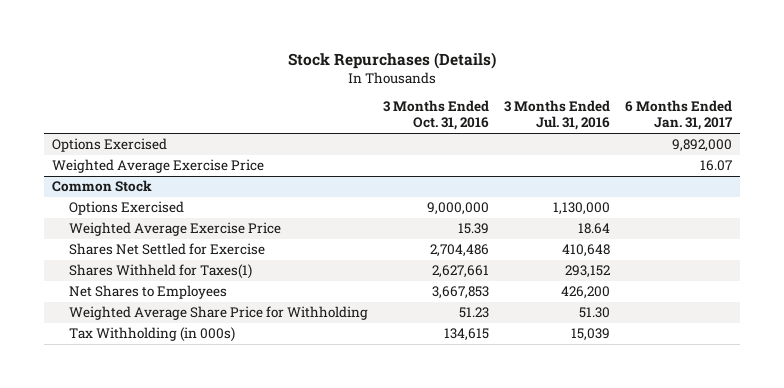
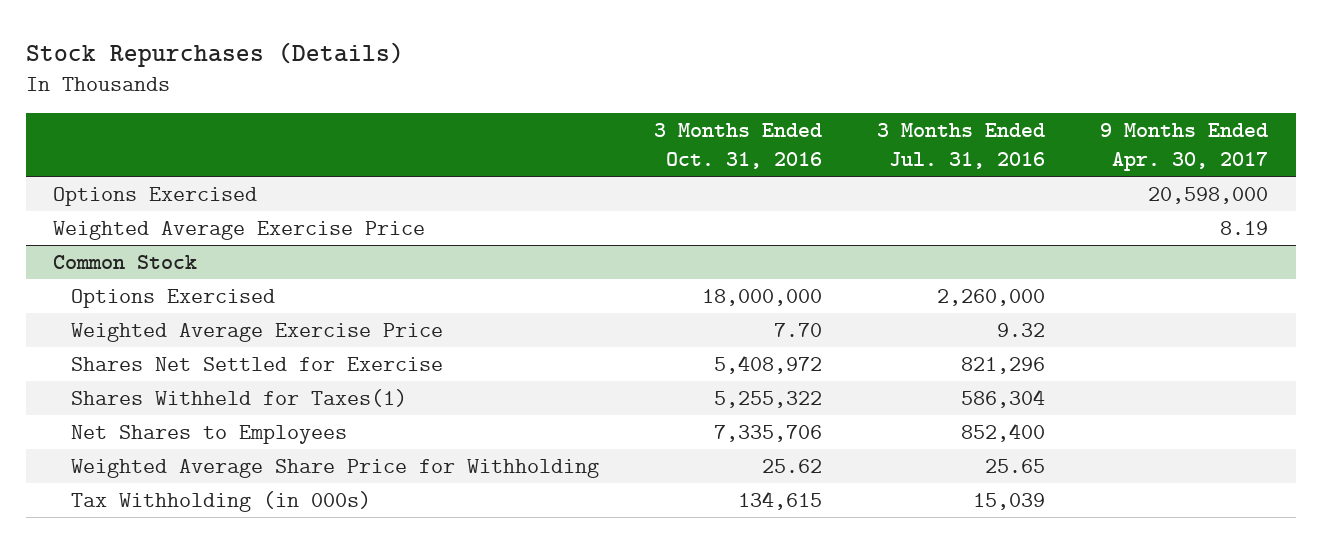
[625,100,734,131] 6 Months Ended Jan. 31, 2017 -> none
none -> [1100,123,1269,171] 9 Months Ended Apr. 30, 2017
[426,202,489,216] 9,000,000 -> [702,288,823,306] 18,000,000
[552,202,610,216] 1,130,000 -> [937,288,1046,306] 2,260,000
[457,223,489,235] 15.39 -> [774,322,823,337] 7.70
[577,223,610,235] 18.64 -> [997,322,1046,337] 9.32
[429,244,489,258] 2,704,486 -> [714,354,823,374] 5,408,972
[561,244,610,258] 410,648 -> [961,356,1046,374] 821,296
[431,265,489,279] 2,627,661 -> [714,390,823,408] 5,255,322
[564,265,610,279] 293,152 -> [961,388,1046,408] 586,304
[431,286,489,300] 3,667,853 -> [714,424,823,442] 7,335,706
[560,286,610,300] 426,200 -> [961,422,1046,442] 852,400
[458,307,489,319] 51.23 -> [762,458,823,473] 25.62
[578,307,610,319] 51.30 -> [985,458,1046,473] 25.65

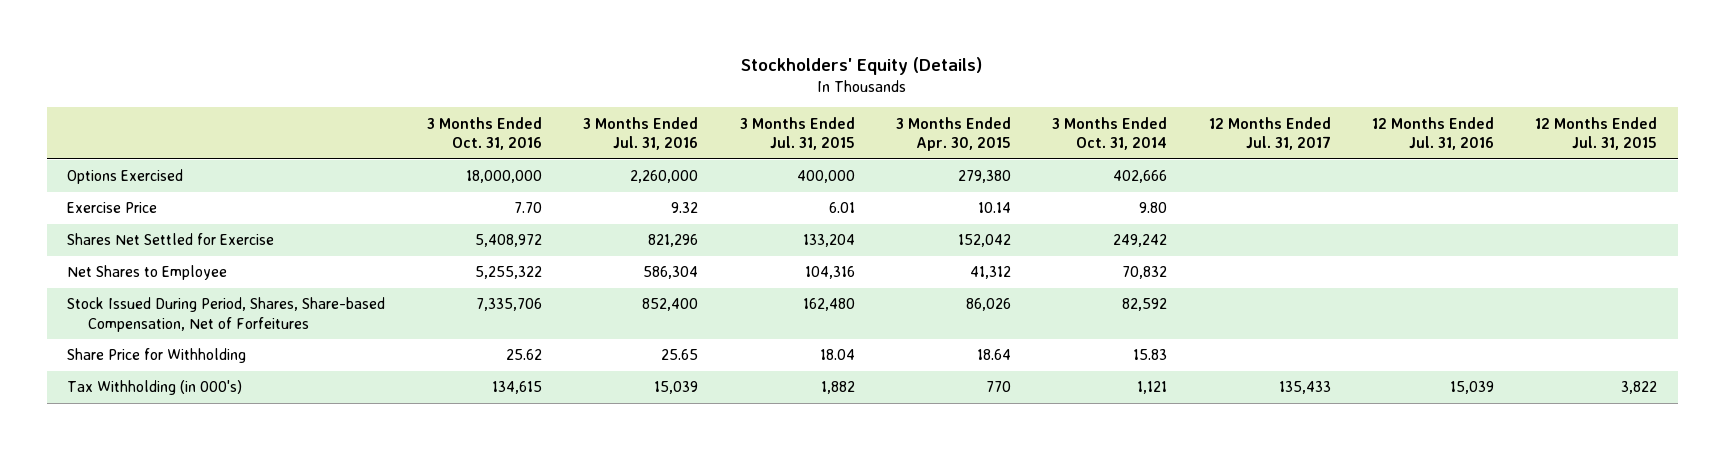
[25,41,404,67] Stock Repurchases (Details) -> [741,56,983,75] Stockholders' Equity (Details)
[1100,123,1269,171] 9 Months Ended Apr. 30, 2017 -> none
none -> [739,116,855,151] 3 Months Ended Jul. 31, 2015
none -> [895,116,1011,152] 3 Months Ended Apr. 30, 2015
none -> [1052,116,1168,151] 3 Months Ended Oct. 31, 2014
none -> [1208,116,1331,151] 12 Months Ended Jul. 31, 2017
none -> [1372,116,1495,151] 12 Months Ended Jul. 31, 2016
none -> [1535,116,1658,151] 12 Months Ended Jul. 31, 2015
[53,186,258,206] Options Exercised -> none
[53,220,426,240] Weighted Average Exercise Price -> none
[53,254,198,269] Common Stock -> none
[71,322,444,342] Weighted Average Exercise Price -> [67,202,158,214] Exercise Price
[71,388,408,407] Shares Withheld for Taxes(1) -> none
[71,424,348,444] Net Shares to Employees -> [67,265,228,281] Net Shares to Employee
[714,424,823,442] 7,335,706 -> [474,266,542,280] 5,255,322
[961,422,1046,442] 852,400 -> [643,266,699,280] 586,304
none -> [67,297,386,332] Stock Issued During Period, Shares, Share-based Compensation, Net of Forfeitures
[71,458,600,478] Weighted Average Share Price for Withholding -> [67,348,247,364] Share Price for Withholding
[71,490,372,512] Tax Withholding (in 000s) -> [67,380,243,396] Tax Withholding (in 000's)

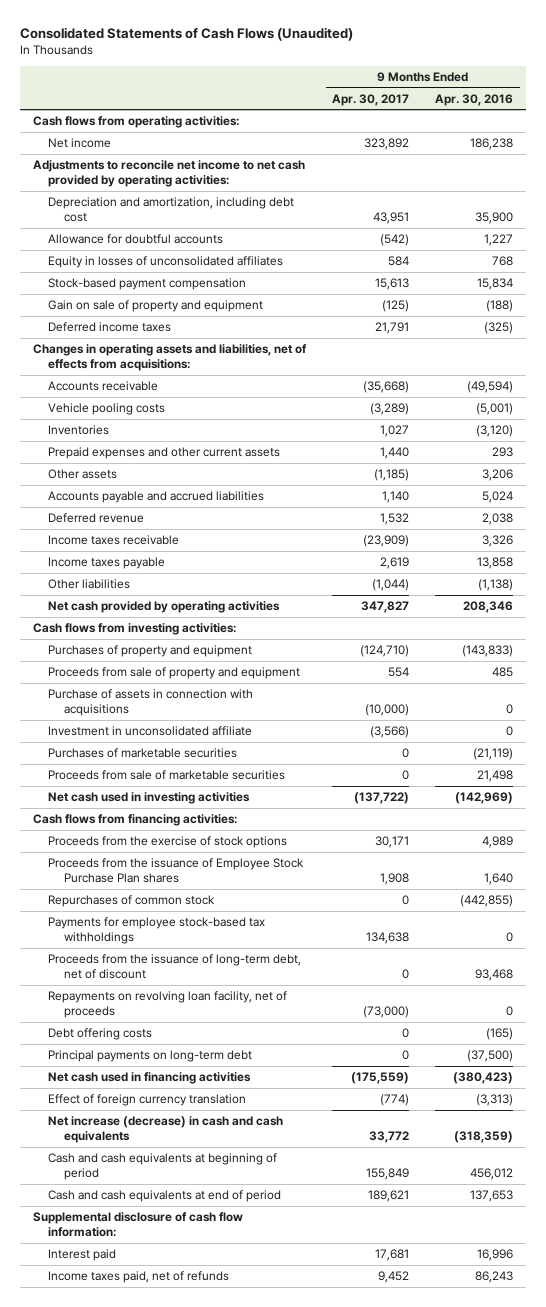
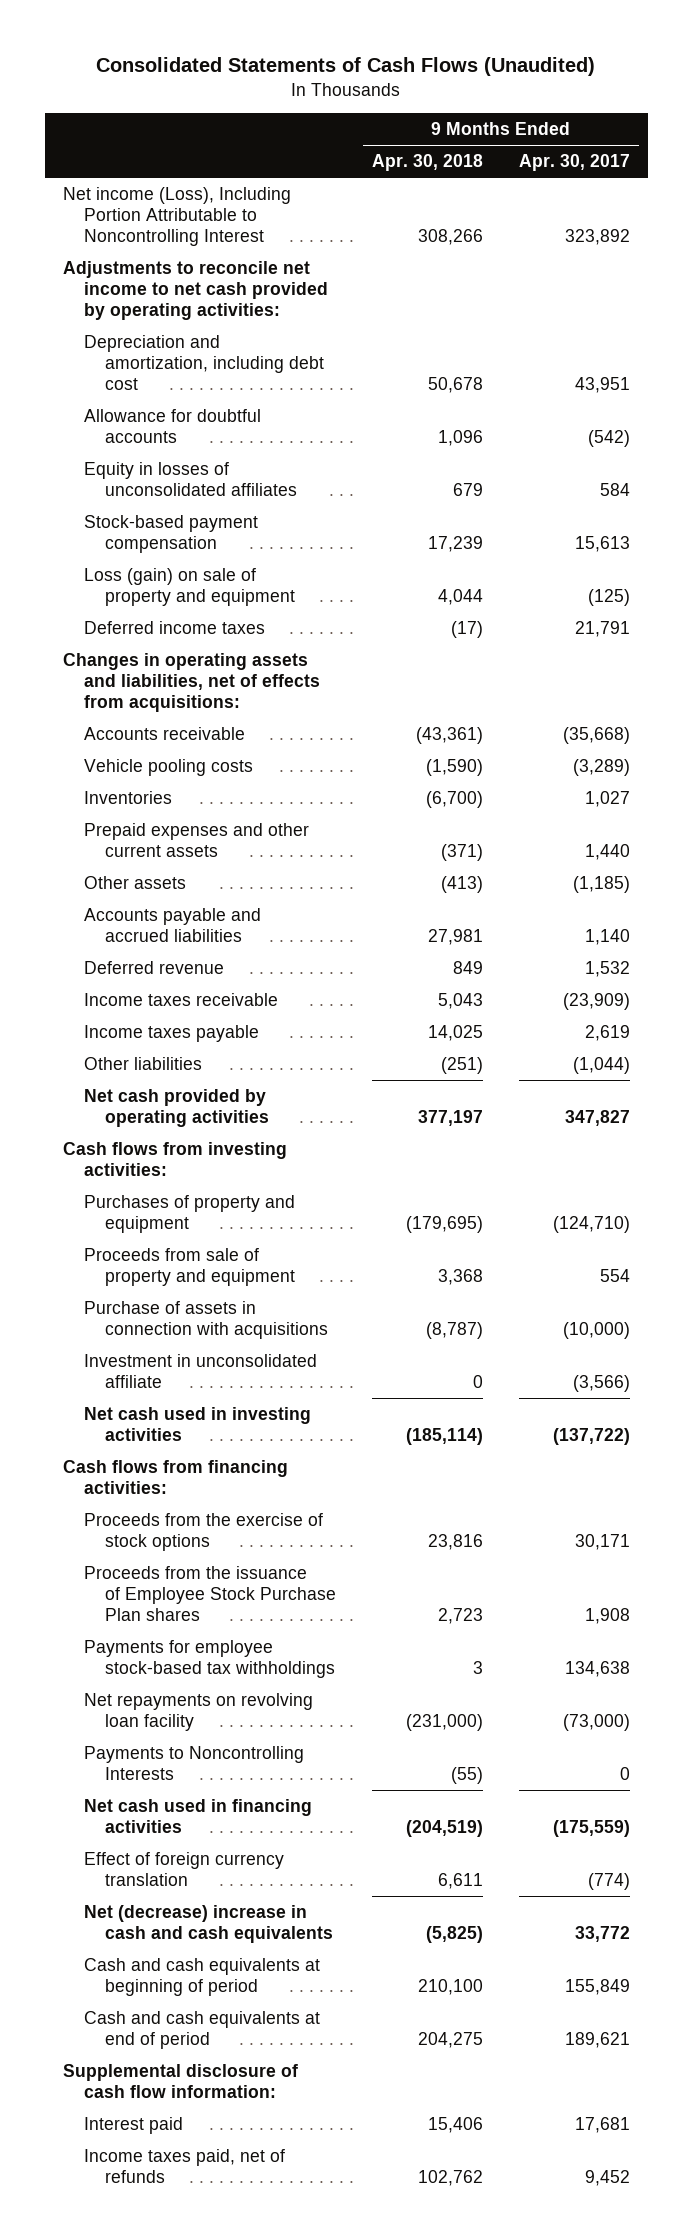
[435,93,514,106] Apr. 30, 2016 -> none
none -> [371,154,483,172] Apr. 30, 2018
[32,116,239,129] Cash flows from operating activities: -> none
[48,138,112,149] Net income -> [63,186,292,247] Net income (Loss), Including Portion Attributable to Noncontrolling Interest
[48,300,264,313] Gain on sale of property and equipment -> [83,567,295,607] Loss (gain) on sale of property and equipment
[48,748,238,759] Purchases of marketable securities -> none
[48,770,286,781] Proceeds from sale of marketable securities -> none
[48,895,216,908] Repurchases of common stock -> none
[48,954,302,980] Proceeds from the issuance of long-term debt, net of discount -> none
[48,1028,153,1041] Debt offering costs -> none
[48,1050,253,1063] Principal payments on long-term debt -> none
[48,991,288,1019] Repayments on revolving loan facility, net of proceeds -> [83,1692,313,1732] Net repayments on revolving loan facility
none -> [83,1745,304,1781] Payments to Noncontrolling Interests
[48,1116,284,1144] Net increase (decrease) in cash and cash equivalents -> [83,1904,333,1944] Net (decrease) increase in cash and cash equivalents

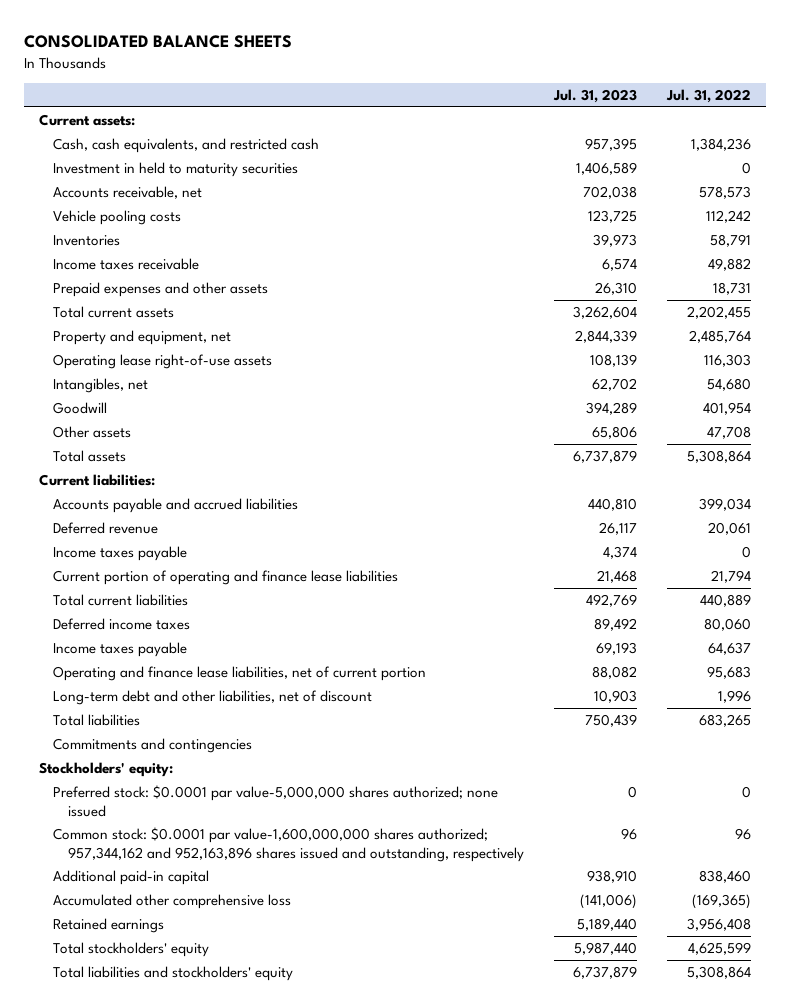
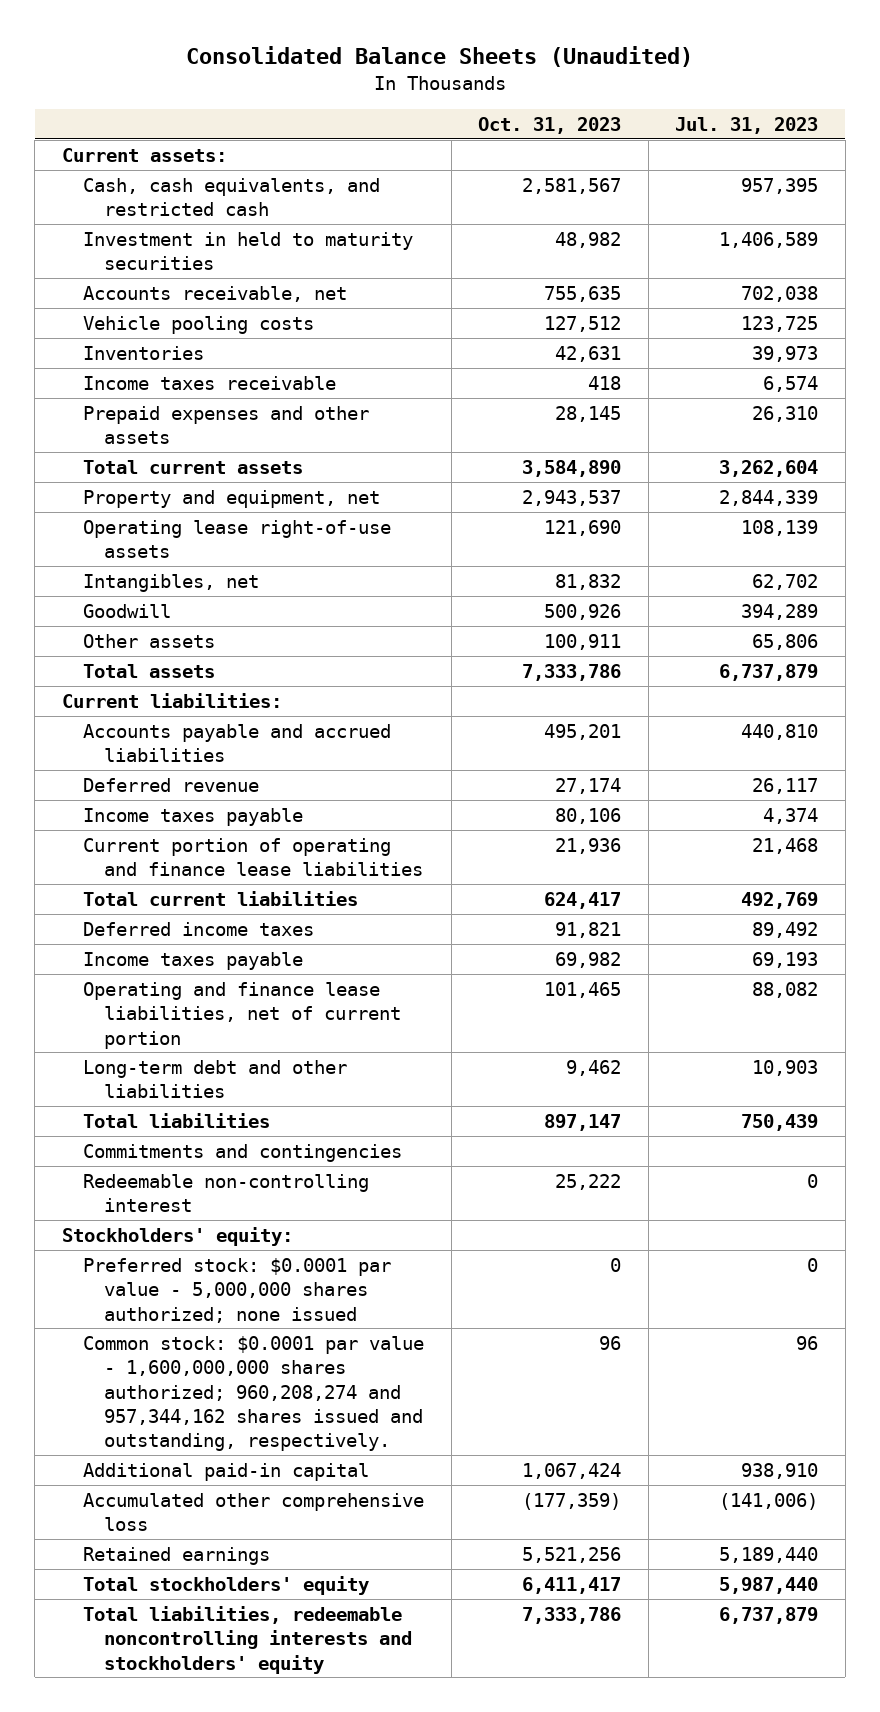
[23,35,292,49] CONSOLIDATED BALANCE SHEETS -> [186,46,694,68] Consolidated Balance Sheets (Unaudited)
[665,88,751,103] Jul. 31, 2022 -> none
none -> [478,116,622,134] Oct. 31, 2023
[53,689,373,705] Long-term debt and other liabilities, net of discount -> [83,1059,348,1099] Long-term debt and other liabilities
none -> [83,1173,370,1213] Redeemable non-controlling interest
[53,784,499,817] Preferred stock: $0.0001 par value-5,000,000 shares authorized; none issued -> [83,1257,392,1323] Preferred stock: $0.0001 par value - 5,000,000 shares authorized; none issued
[53,826,525,862] Common stock: $0.0001 par value-1,600,000,000 shares authorized; 957,344,162 and 952,163,896 shares issued and outstanding, respectively -> [83,1335,425,1452] Common stock: $0.0001 par value - 1,600,000,000 shares authorized; 960,208,274 and 957,344,162 shares issued and outstanding, respectively.
[53,965,294,981] Total liabilities and stockholders' equity -> [83,1605,413,1674] Total liabilities, redeemable noncontrolling interests and stockholders' equity

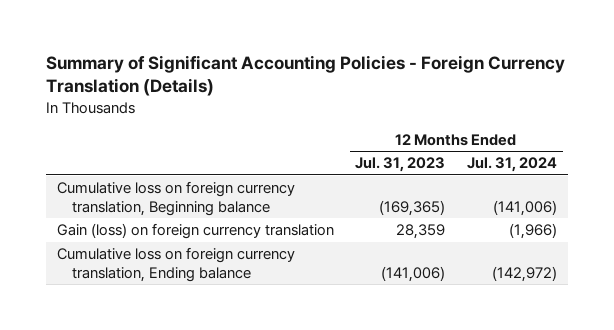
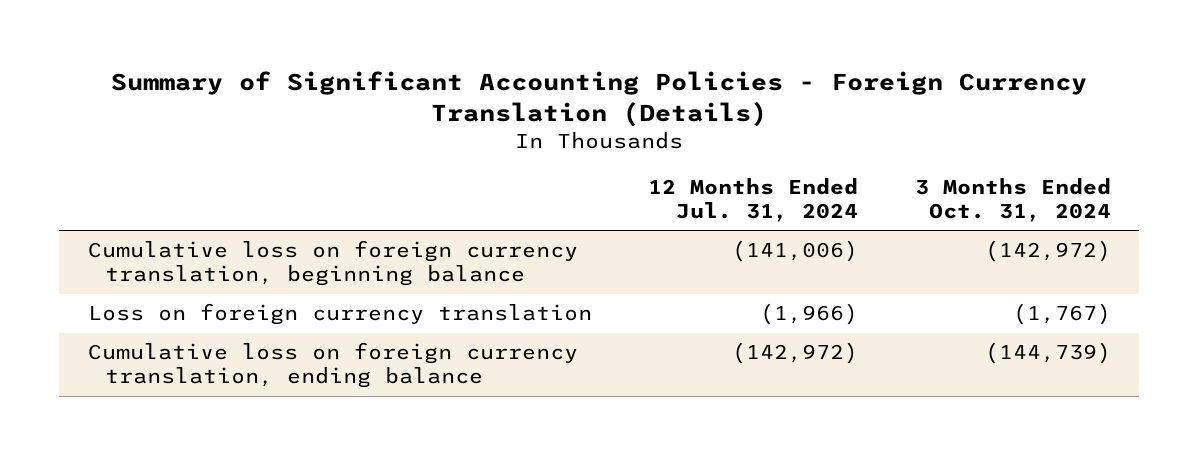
[355,157,446,173] Jul. 31, 2023 -> none
none -> [914,178,1111,222] 3 Months Ended Oct. 31, 2024
[56,181,295,216] Cumulative loss on foreign currency translation, Beginning balance -> [87,240,578,287] Cumulative loss on foreign currency translation, beginning balance
[56,223,334,240] Gain (loss) on foreign currency translation -> [87,303,592,326] Loss on foreign currency translation
[56,247,295,282] Cumulative loss on foreign currency translation, Ending balance -> [87,342,578,389] Cumulative loss on foreign currency translation, ending balance

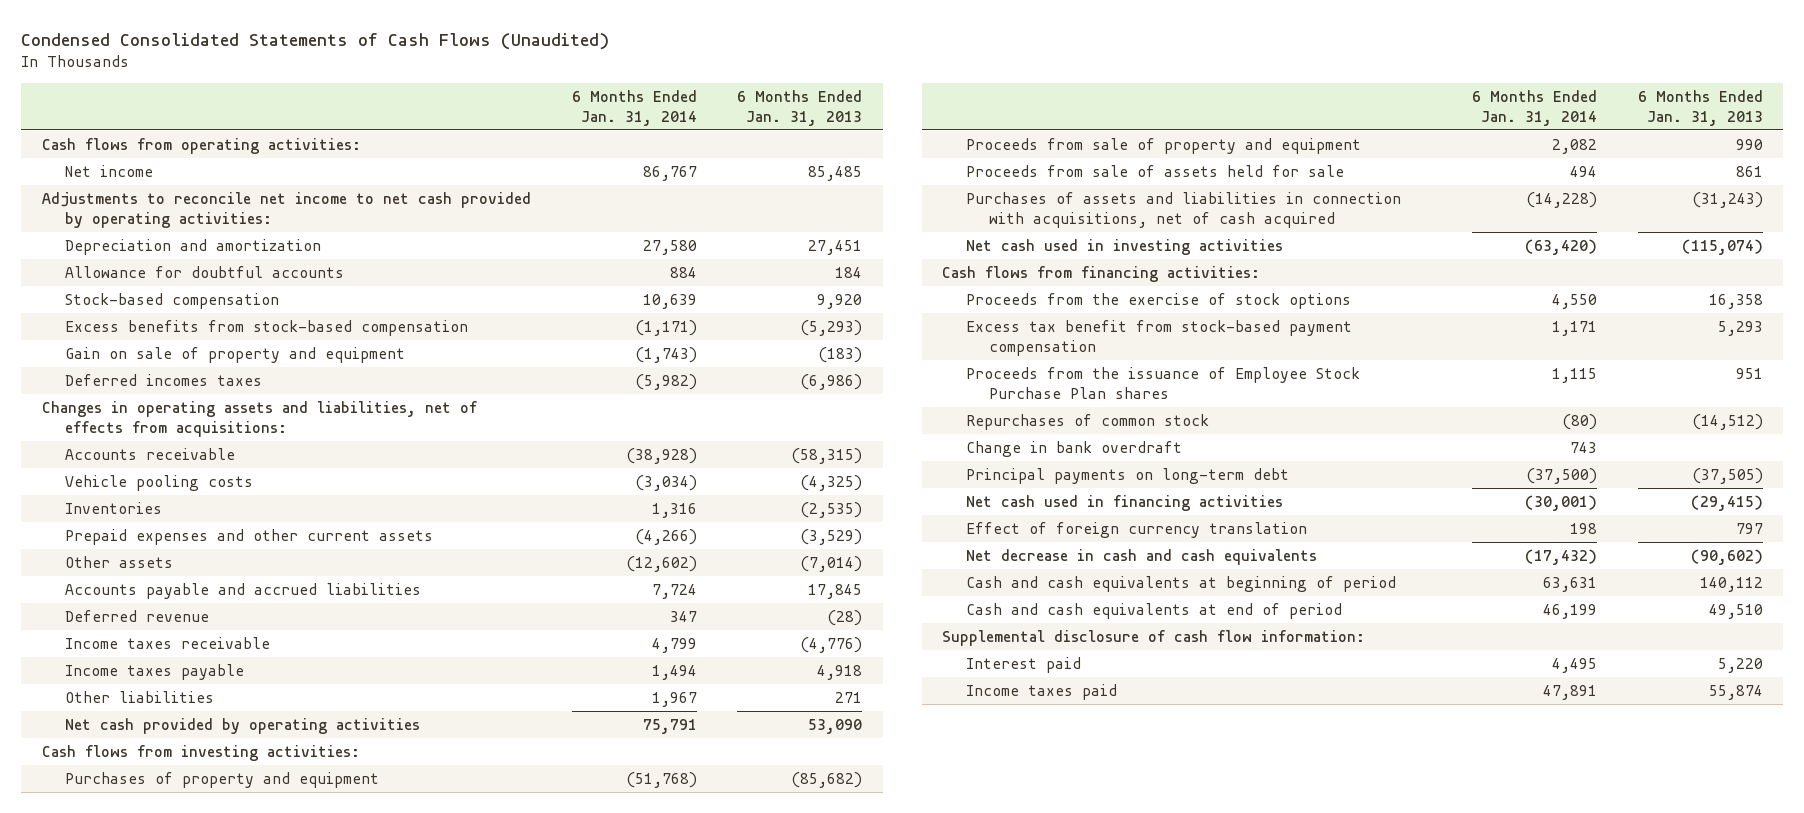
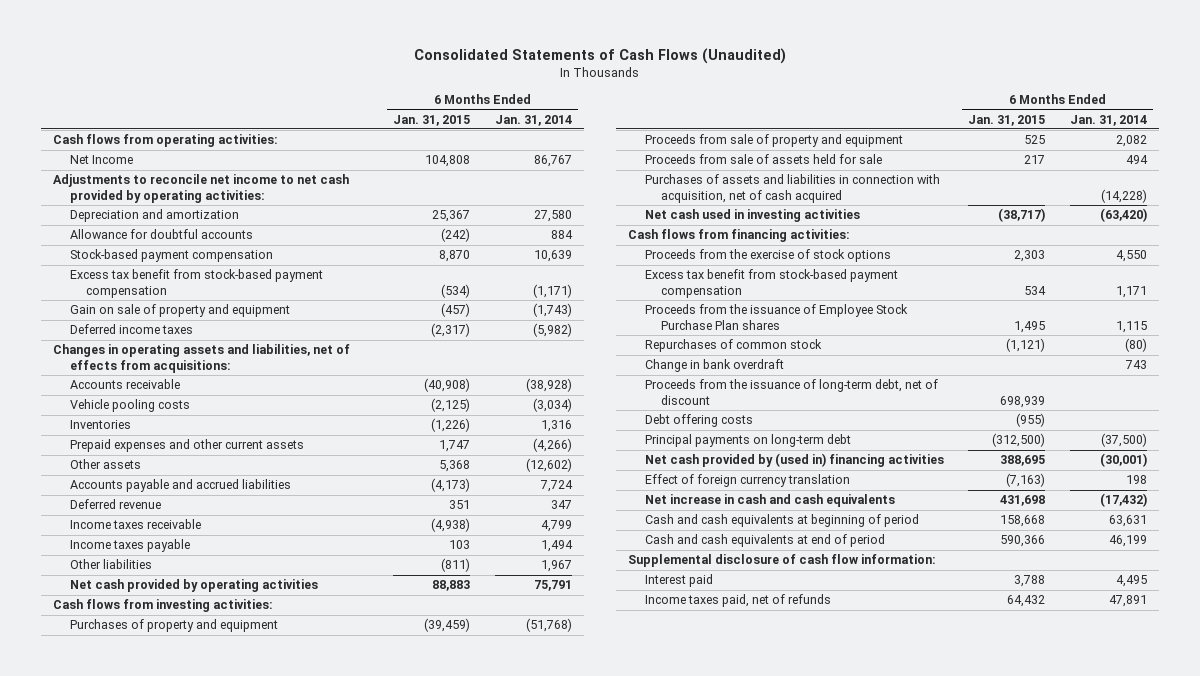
[21,32,610,50] Condensed Consolidated Statements of Cash Flows (Unaudited) -> [413,48,786,65] Consolidated Statements of Cash Flows (Unaudited)
[737,89,863,126] 6 Months Ended Jan. 31, 2013 -> none
none -> [393,114,471,126] Jan. 31, 2015
[65,164,154,177] Net income -> [69,155,133,165] Net Income
[65,292,280,309] Stock-based compensation -> [69,249,273,263] Stock-based payment compensation
[65,319,469,336] Excess benefits from stock-based compensation -> [69,269,323,298] Excess tax benefit from stock-based payment compensation
[65,373,263,386] Deferred incomes taxes -> [69,324,193,335] Deferred income taxes
[965,191,1401,229] Purchases of assets and liabilities in connection with acquisitions, net of cash acquired -> [644,174,940,203] Purchases of assets and liabilities in connection with acquisition, net of cash acquired
none -> [644,379,938,405] Proceeds from the issuance of long-term debt, net of discount
none -> [644,414,753,428] Debt offering costs
[965,494,1283,511] Net cash used in financing activities -> [644,453,944,468] Net cash provided by (used in) financing activities
[965,548,1317,565] Net decrease in cash and cash equivalents -> [644,494,895,508] Net increase in cash and cash equivalents
[965,683,1117,700] Income taxes paid -> [644,594,831,608] Income taxes paid, net of refunds

